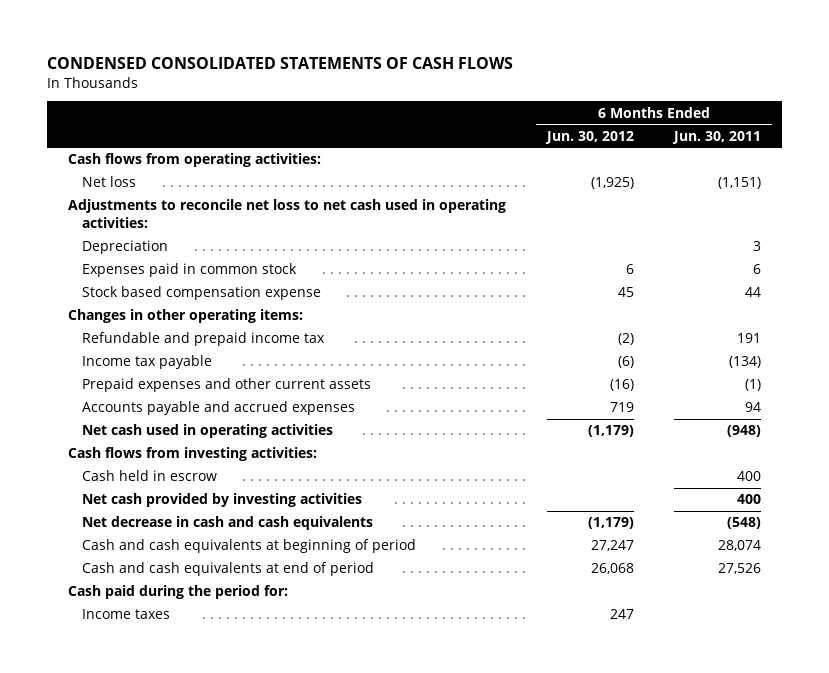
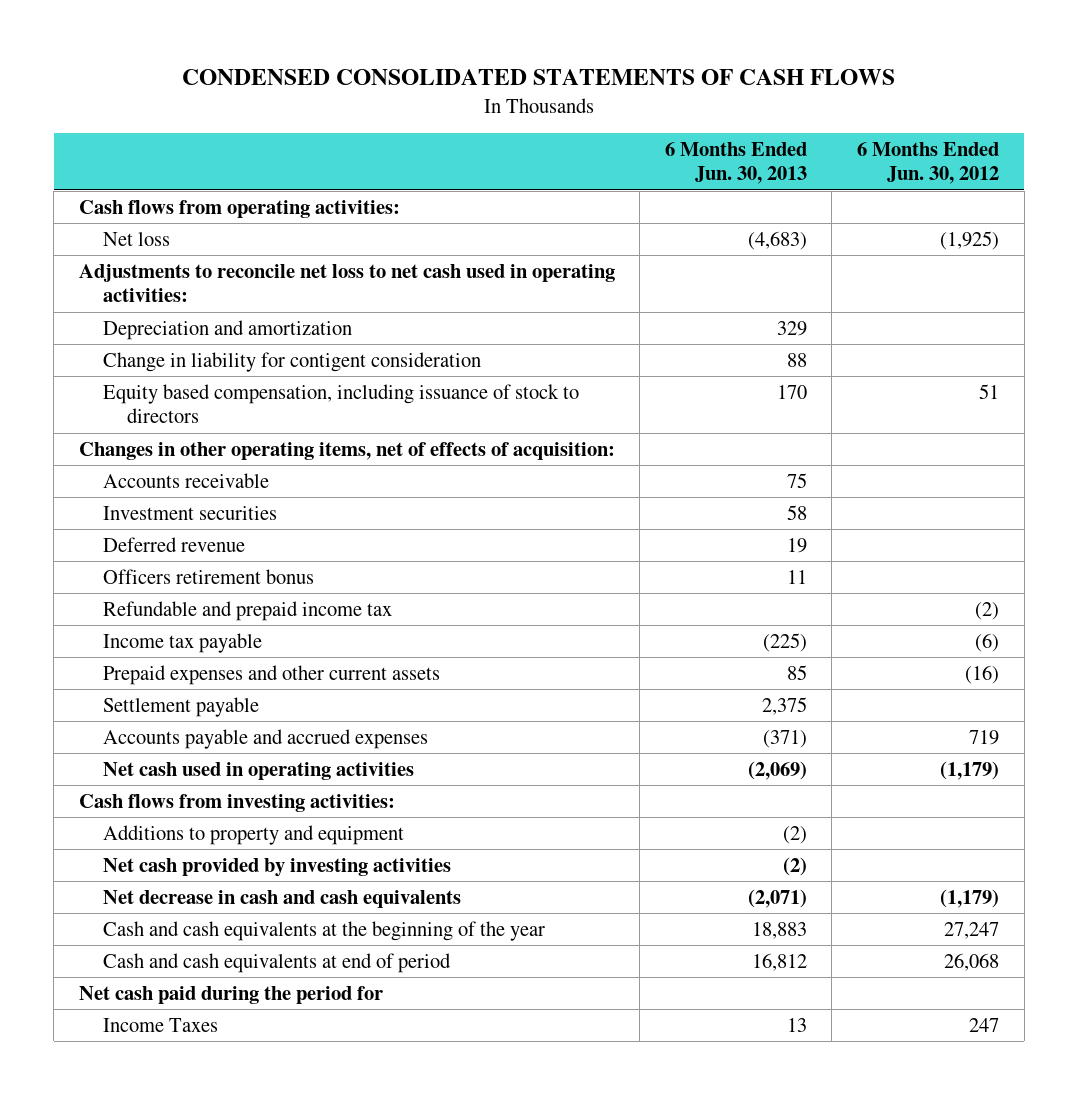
[672,130,762,144] Jun. 30, 2011 -> none
none -> [664,142,807,185] 6 Months Ended Jun. 30, 2013
[82,263,298,278] Expenses paid in common stock -> none
[82,240,169,255] Depreciation -> [102,319,352,340] Depreciation and amortization
none -> [102,351,481,372] Change in liability for contigent consideration
[82,286,322,301] Stock based compensation expense -> [102,383,579,424] Equity based compensation, including issuance of stock to directors
[617,287,634,298] 45 -> [978,383,999,399] 51
[67,309,303,324] Changes in other operating items: -> [78,441,615,460] Changes in other operating items, net of effects of acquisition:
none -> [102,472,269,488] Accounts receivable
none -> [102,505,277,520] Investment securities
none -> [102,536,245,552] Deferred revenue
none -> [102,568,314,584] Officers retirement bonus
none -> [102,696,259,717] Settlement payable
[82,470,218,482] Cash held in escrow -> none
none -> [102,824,404,845] Additions to property and equipment
[82,539,417,554] Cash and cash equivalents at beginning of period -> [102,920,545,941] Cash and cash equivalents at the beginning of the year
[67,585,288,600] Cash paid during the period for: -> [78,985,383,1004] Net cash paid during the period for
[82,609,171,620] Income taxes -> [102,1017,218,1032] Income Taxes

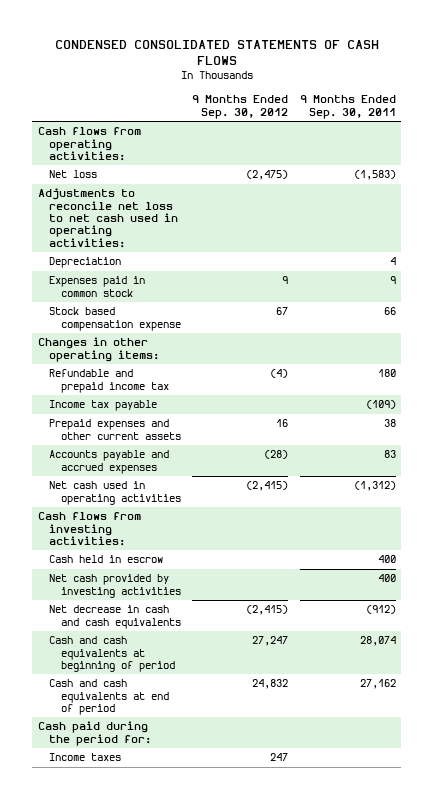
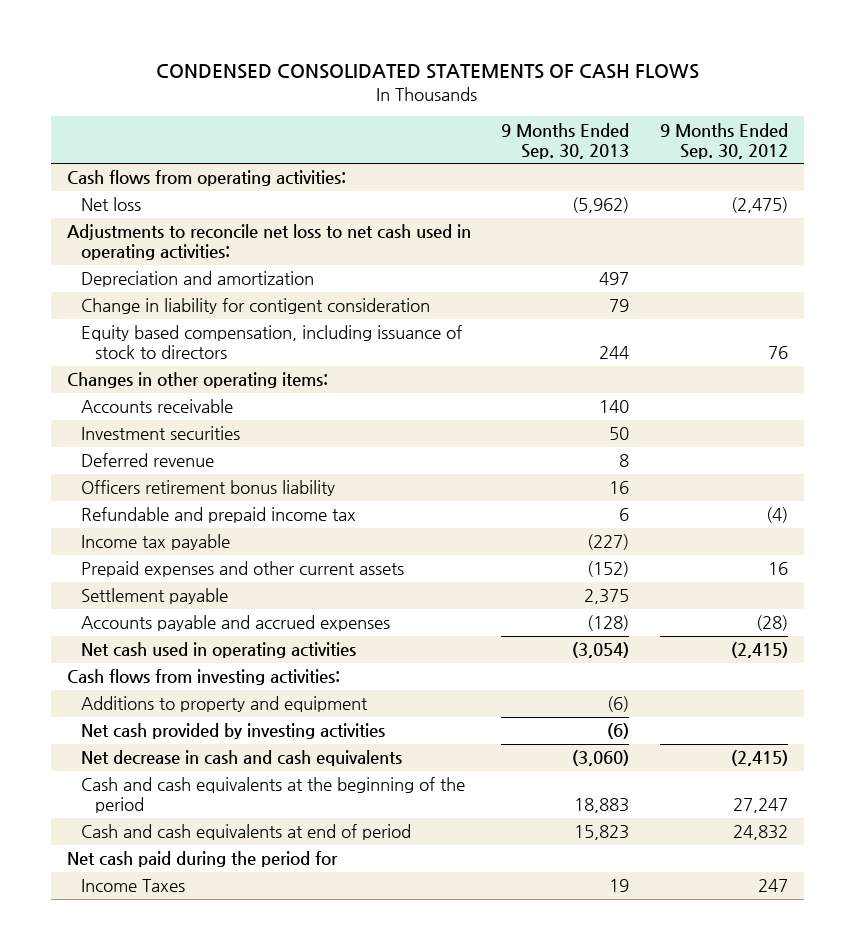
[299,95,396,119] 9 Months Ended Sep. 30, 2011 -> none
none -> [501,122,630,159] 9 Months Ended Sep. 30, 2013
[49,276,146,297] Expenses paid in common stock -> none
[49,257,122,269] Depreciation -> [80,271,314,288] Depreciation and amortization
none -> [80,298,430,315] Change in liability for contigent consideration
[49,307,182,331] Stock based compensation expense -> [80,325,462,360] Equity based compensation, including issuance of stock to directors
[276,307,289,316] 67 -> [768,346,789,360] 76
none -> [80,399,233,414] Accounts receivable
none -> [80,426,240,441] Investment securities
none -> [80,453,214,468] Deferred revenue
none -> [80,480,335,497] Officers retirement bonus liability
none -> [80,588,228,605] Settlement payable
[49,555,164,564] Cash held in escrow -> none
none -> [80,696,368,713] Additions to property and equipment
[49,636,176,672] Cash and cash equivalents at beginning of period -> [80,777,465,814] Cash and cash equivalents at the beginning of the period
[37,721,152,746] Cash paid during the period for: -> [66,851,338,868] Net cash paid during the period for
[49,753,122,762] Income taxes -> [80,879,185,893] Income Taxes

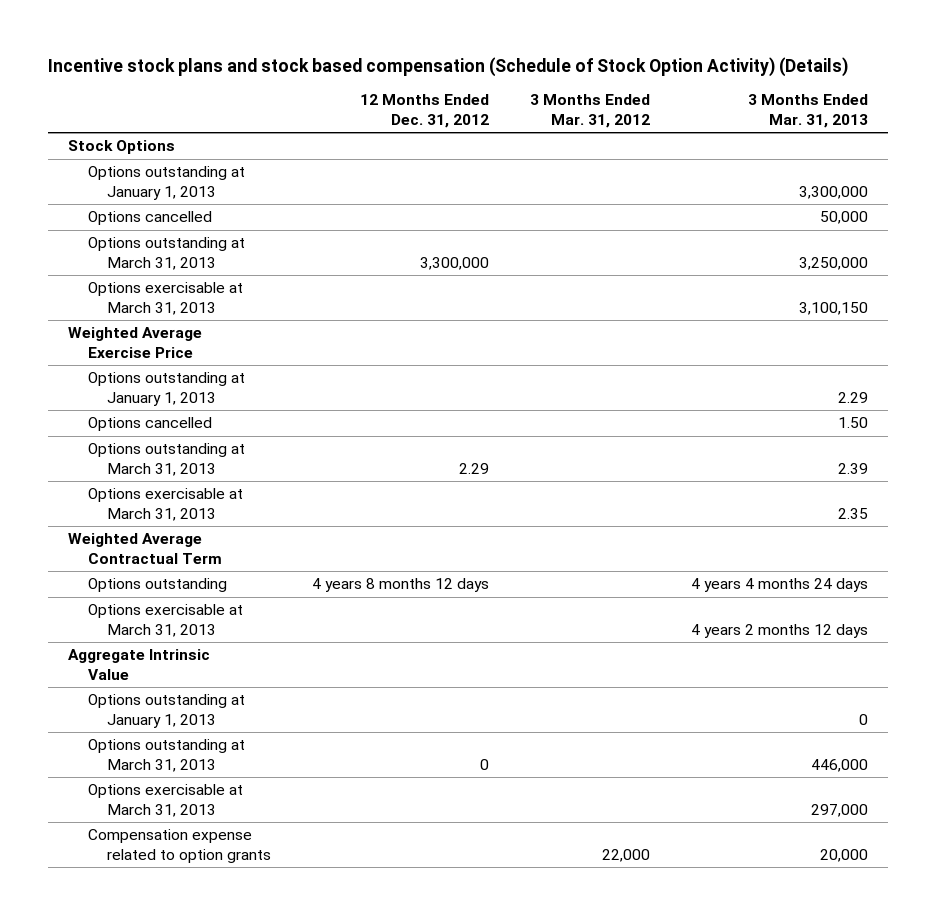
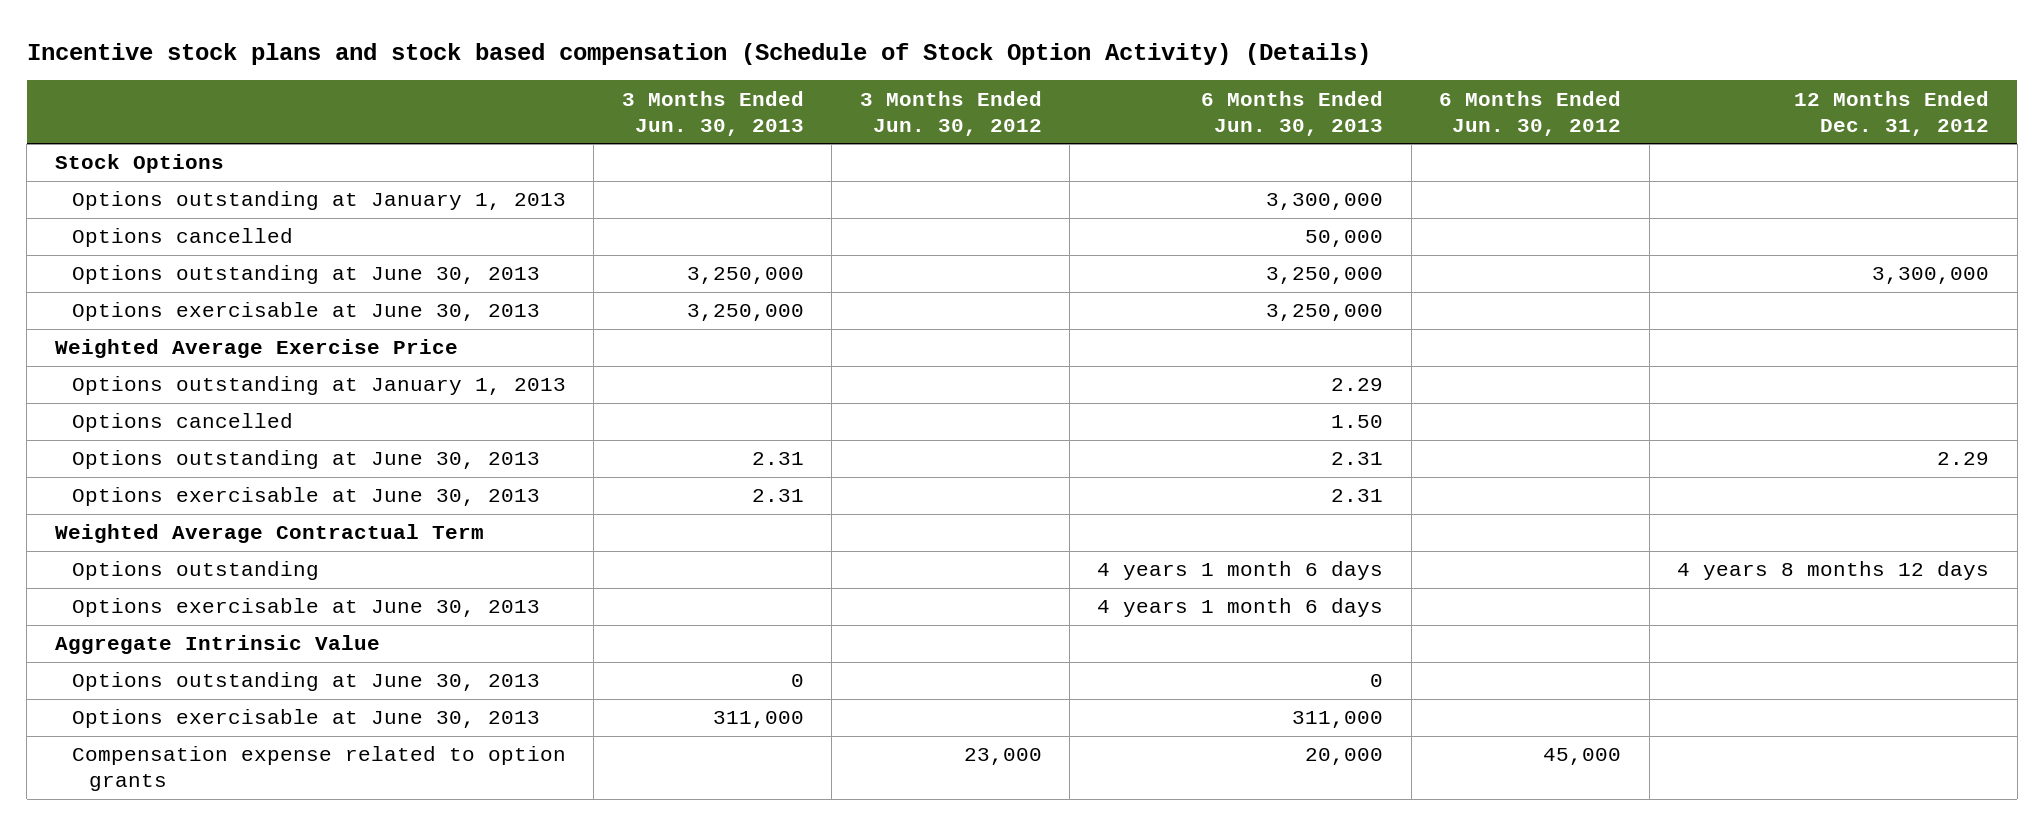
[529,94,650,128] 3 Months Ended Mar. 31, 2012 -> none
[747,94,868,128] 3 Months Ended Mar. 31, 2013 -> none
none -> [621,90,804,136] 3 Months Ended Jun. 30, 2013
none -> [859,90,1042,136] 3 Months Ended Jun. 30, 2012
none -> [1201,90,1384,136] 6 Months Ended Jun. 30, 2013
none -> [1439,90,1622,136] 6 Months Ended Jun. 30, 2012
[87,237,245,271] Options outstanding at March 31, 2013 -> [71,265,540,285] Options outstanding at June 30, 2013
[87,282,243,316] Options exercisable at March 31, 2013 -> [71,302,540,322] Options exercisable at June 30, 2013
[87,443,245,477] Options outstanding at March 31, 2013 -> [71,450,540,470] Options outstanding at June 30, 2013
[87,488,243,522] Options exercisable at March 31, 2013 -> [71,487,540,507] Options exercisable at June 30, 2013
[87,604,243,638] Options exercisable at March 31, 2013 -> [71,598,540,618] Options exercisable at June 30, 2013
[87,739,245,773] Options outstanding at March 31, 2013 -> none
[87,694,245,729] Options outstanding at January 1, 2013 -> [71,672,540,692] Options outstanding at June 30, 2013
[87,784,243,818] Options exercisable at March 31, 2013 -> [71,709,540,729] Options exercisable at June 30, 2013

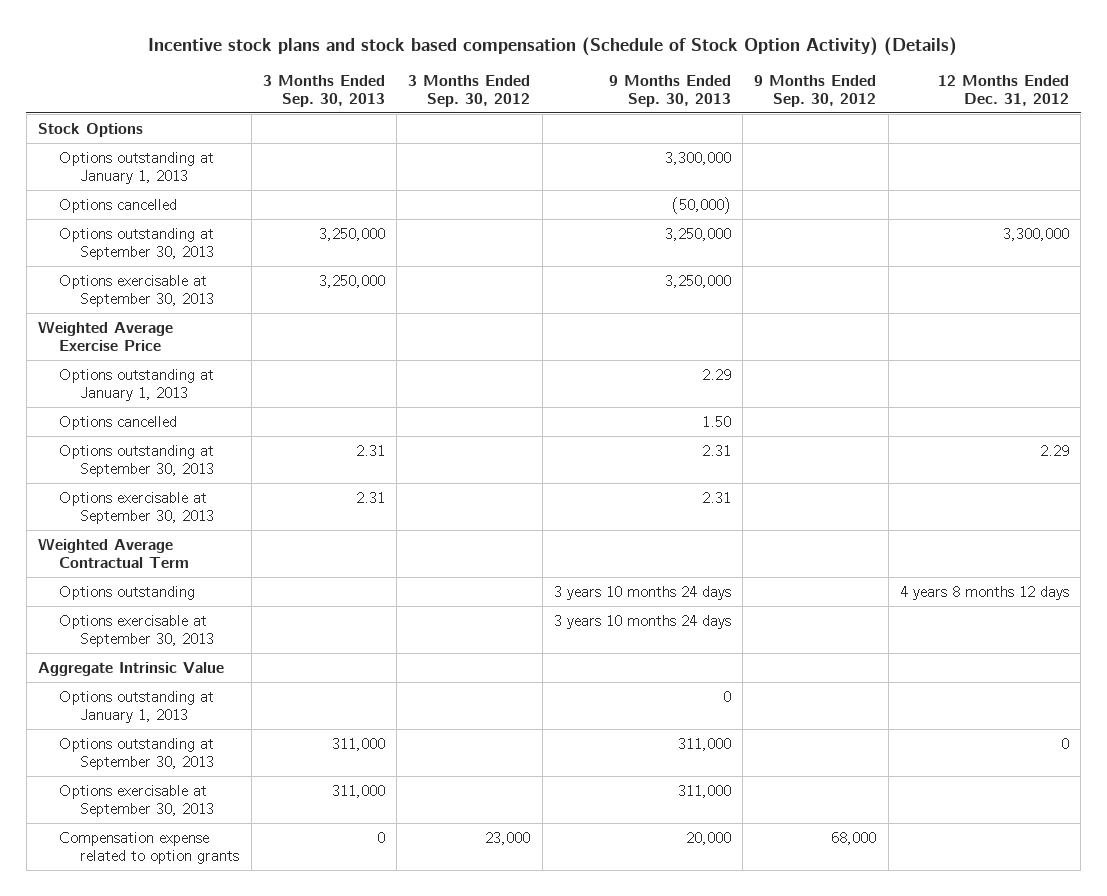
[621,90,804,136] 3 Months Ended Jun. 30, 2013 -> none
[859,90,1042,136] 3 Months Ended Jun. 30, 2012 -> none
[1201,90,1384,136] 6 Months Ended Jun. 30, 2013 -> none
[1439,90,1622,136] 6 Months Ended Jun. 30, 2012 -> none
none -> [262,74,385,108] 3 Months Ended Sep. 30, 2013
none -> [408,74,531,108] 3 Months Ended Sep. 30, 2012
none -> [608,74,731,108] 9 Months Ended Sep. 30, 2013
none -> [754,74,877,108] 9 Months Ended Sep. 30, 2012
[71,265,540,285] Options outstanding at June 30, 2013 -> [59,227,215,260] Options outstanding at September 30, 2013
[71,302,540,322] Options exercisable at June 30, 2013 -> [59,274,215,307] Options exercisable at September 30, 2013
[71,450,540,470] Options outstanding at June 30, 2013 -> [59,444,215,477] Options outstanding at September 30, 2013
[71,487,540,507] Options exercisable at June 30, 2013 -> [59,491,215,524] Options exercisable at September 30, 2013
[71,598,540,618] Options exercisable at June 30, 2013 -> [59,614,215,647] Options exercisable at September 30, 2013
[71,672,540,692] Options outstanding at June 30, 2013 -> [59,690,215,723] Options outstanding at January 1, 2013
none -> [59,737,215,770] Options outstanding at September 30, 2013
[71,709,540,729] Options exercisable at June 30, 2013 -> [59,784,215,817] Options exercisable at September 30, 2013

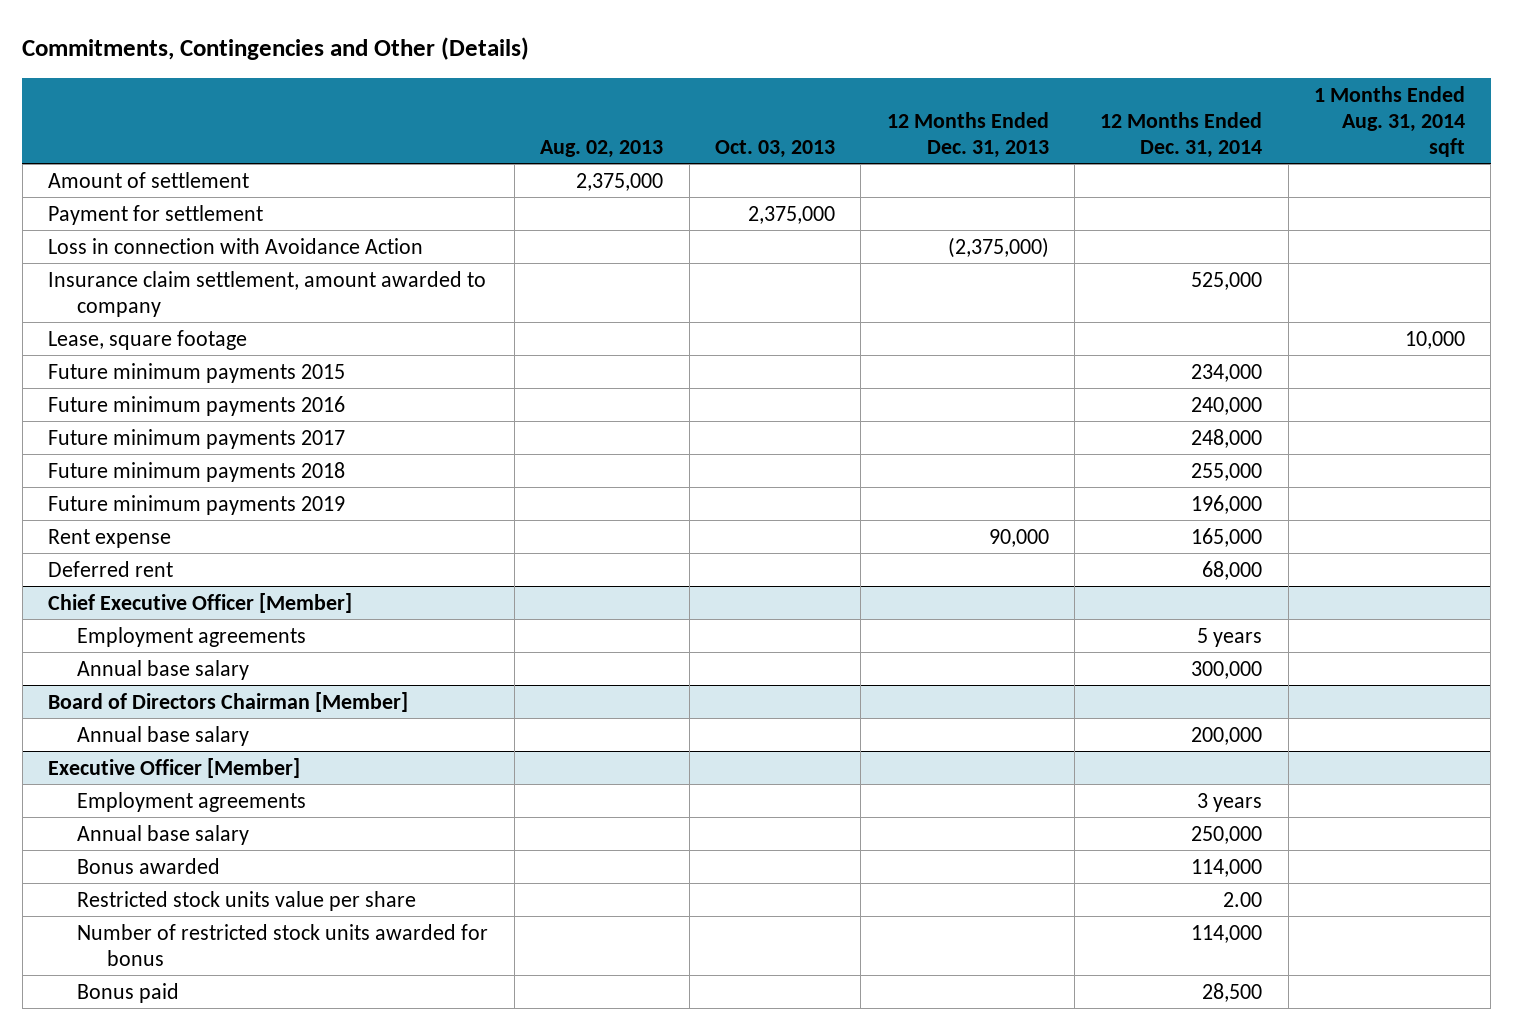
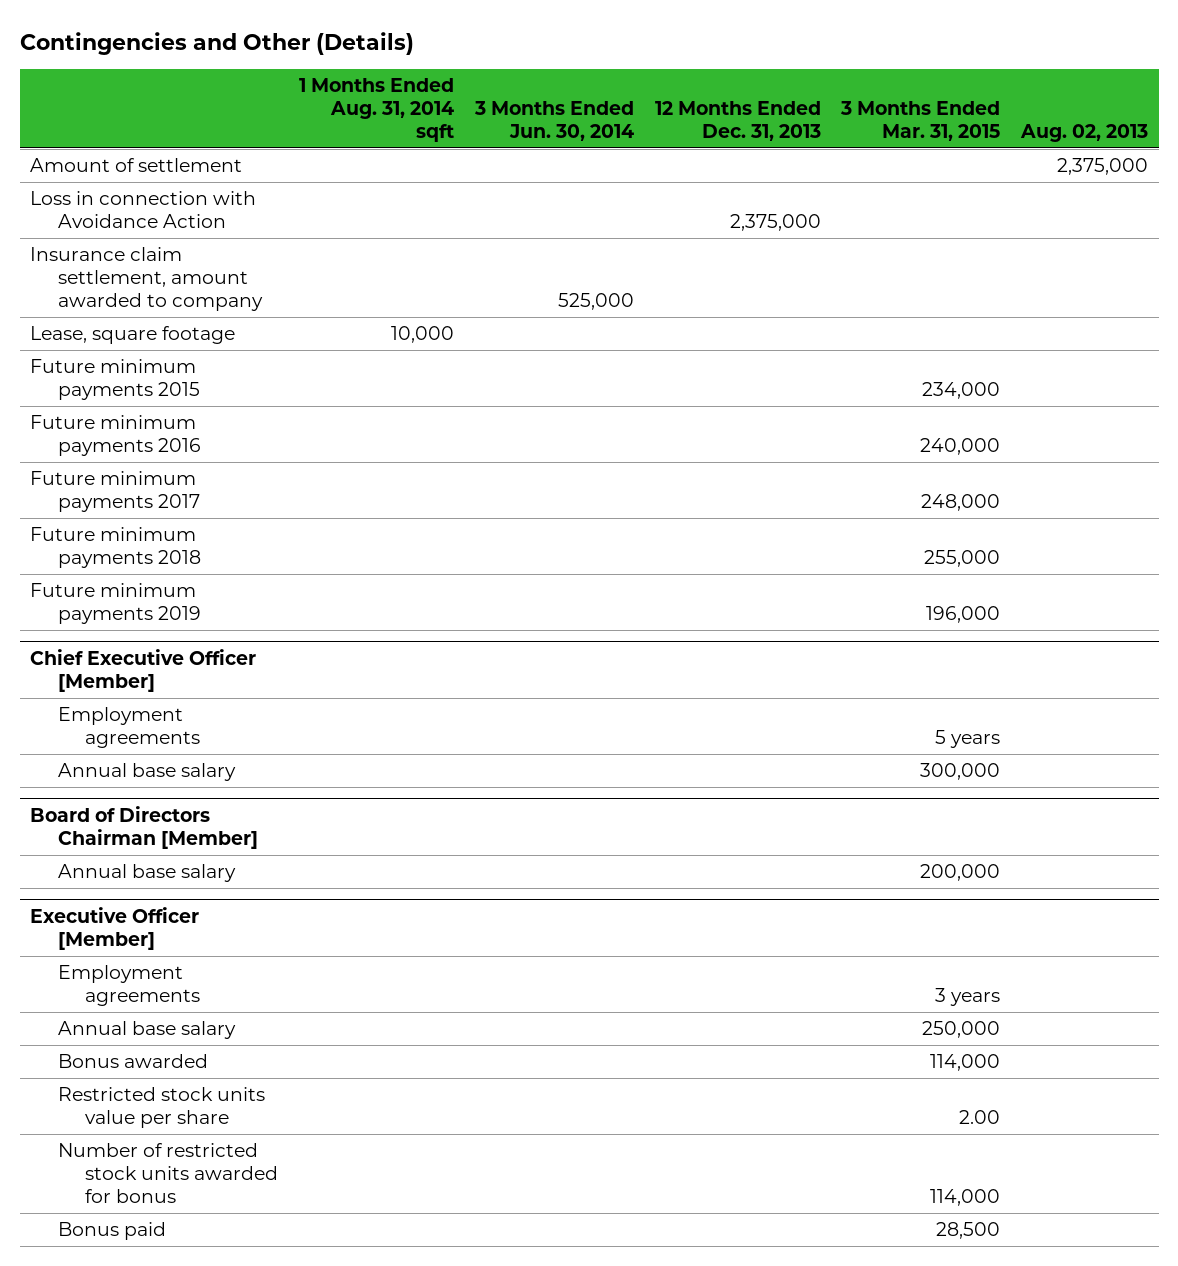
[22,37,530,61] Commitments, Contingencies and Other (Details) -> [19,31,414,55] Contingencies and Other (Details)
[714,139,835,158] Oct. 03, 2013 -> none
[1100,111,1263,158] 12 Months Ended Dec. 31, 2014 -> none
none -> [473,101,634,141] 3 Months Ended Jun. 30, 2014
none -> [840,101,1001,141] 3 Months Ended Mar. 31, 2015
[47,204,263,225] Payment for settlement -> none
[947,236,1049,258] (2,375,000) -> [729,214,821,232] 2,375,000
[47,528,171,548] Rent expense -> none
[47,560,173,577] Deferred rent -> none

